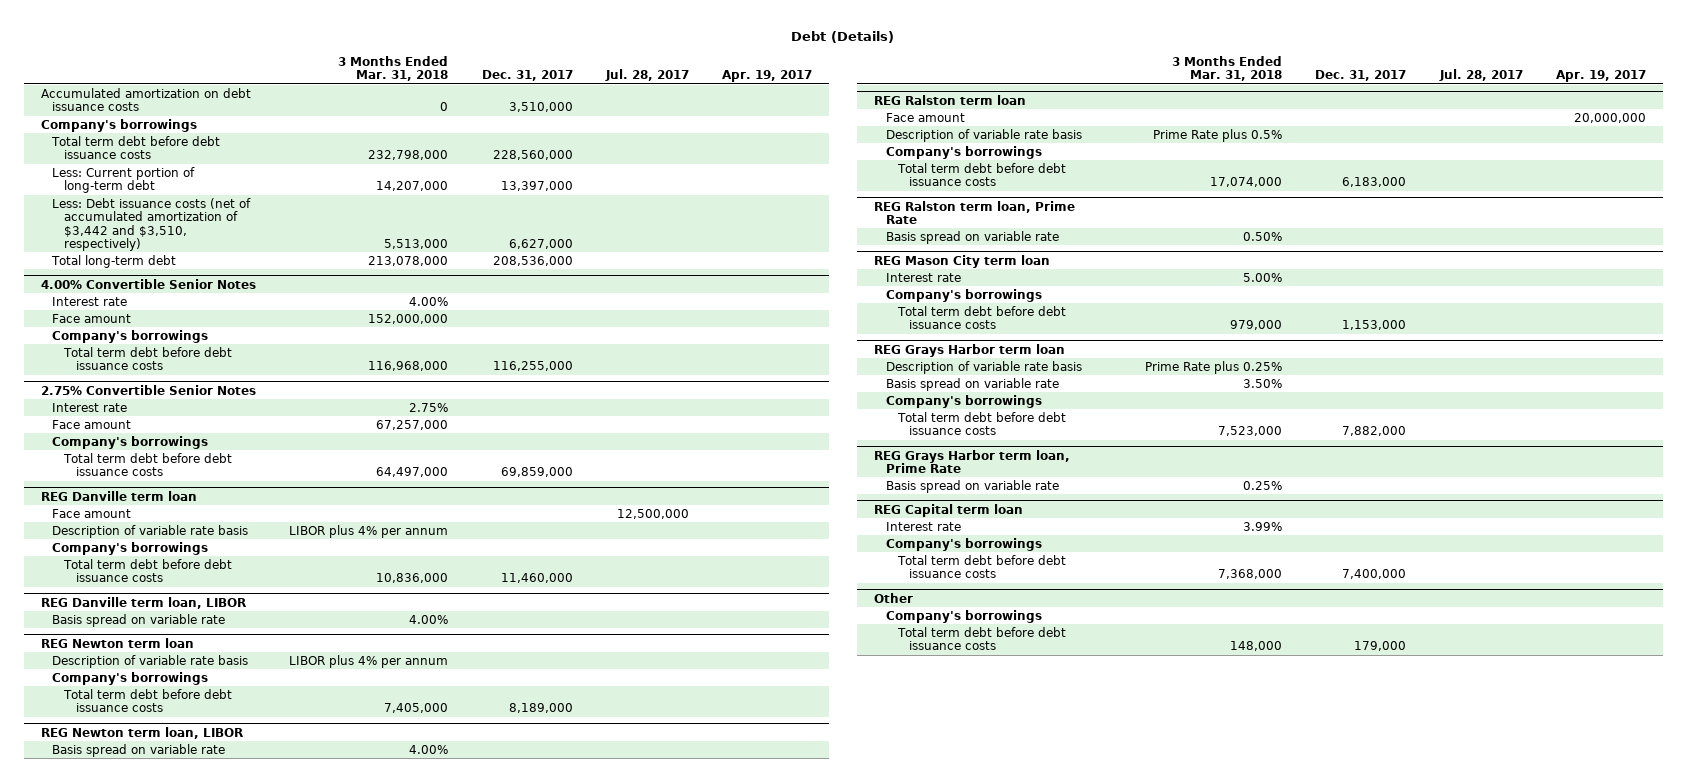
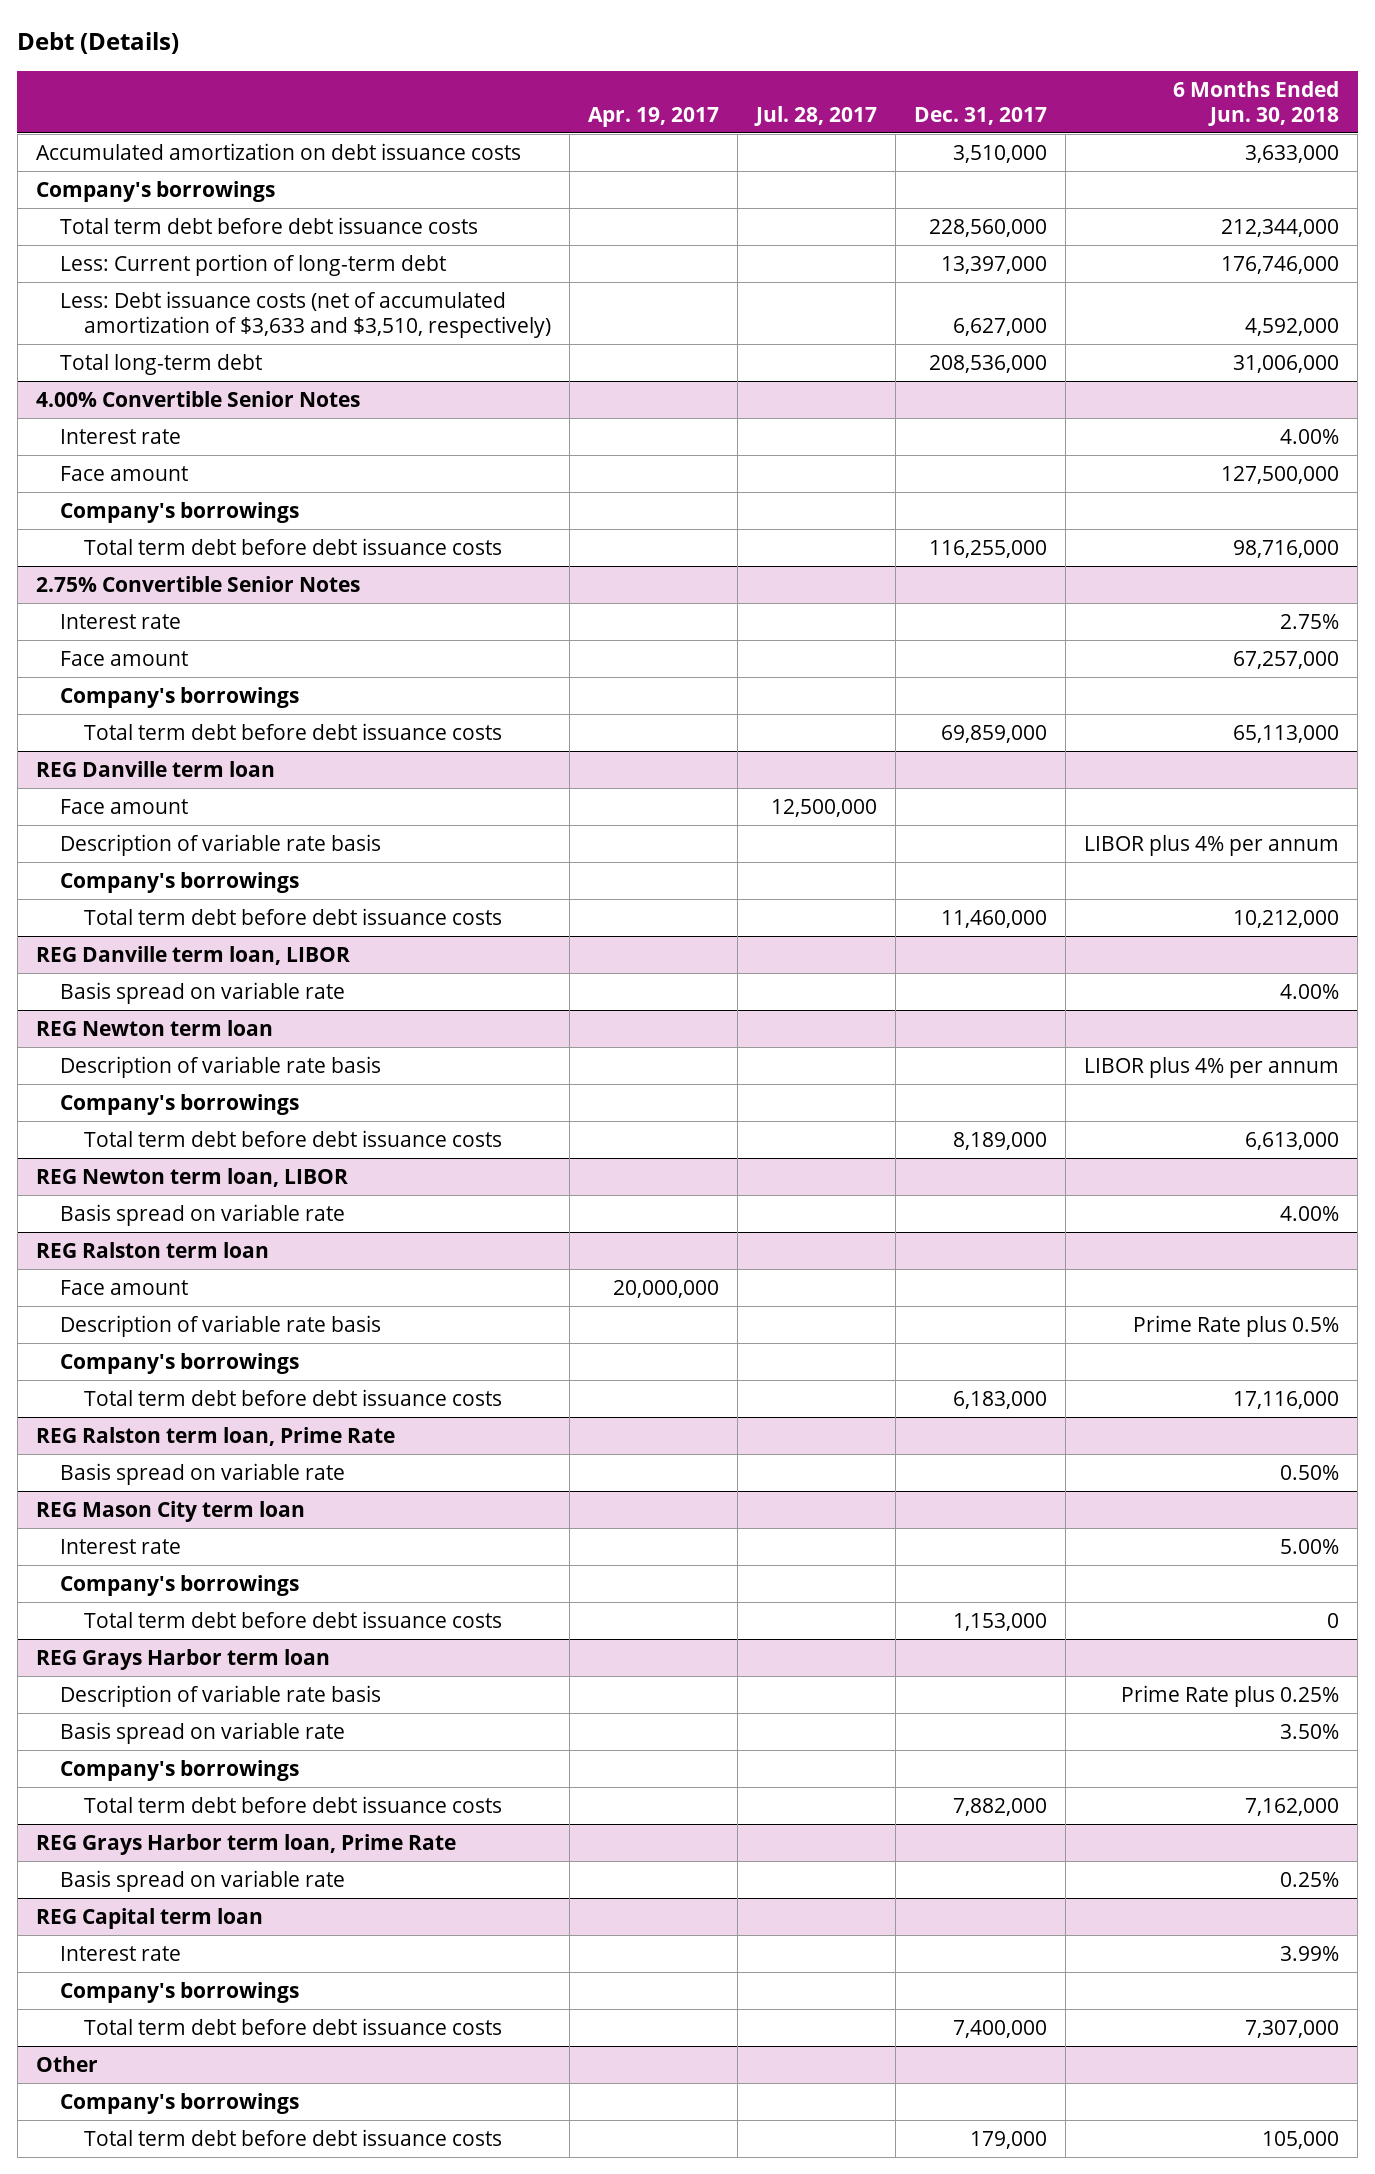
[338,55,449,81] 3 Months Ended Mar. 31, 2018 -> none
none -> [1173,80,1340,126] 6 Months Ended Jun. 30, 2018
[52,197,252,251] Less: Debt issuance costs (net of accumulated amortization of $3,442 and $3,510, respectively) -> [59,290,552,339] Less: Debt issuance costs (net of accumulated amortization of $3,633 and $3,510, respectively)

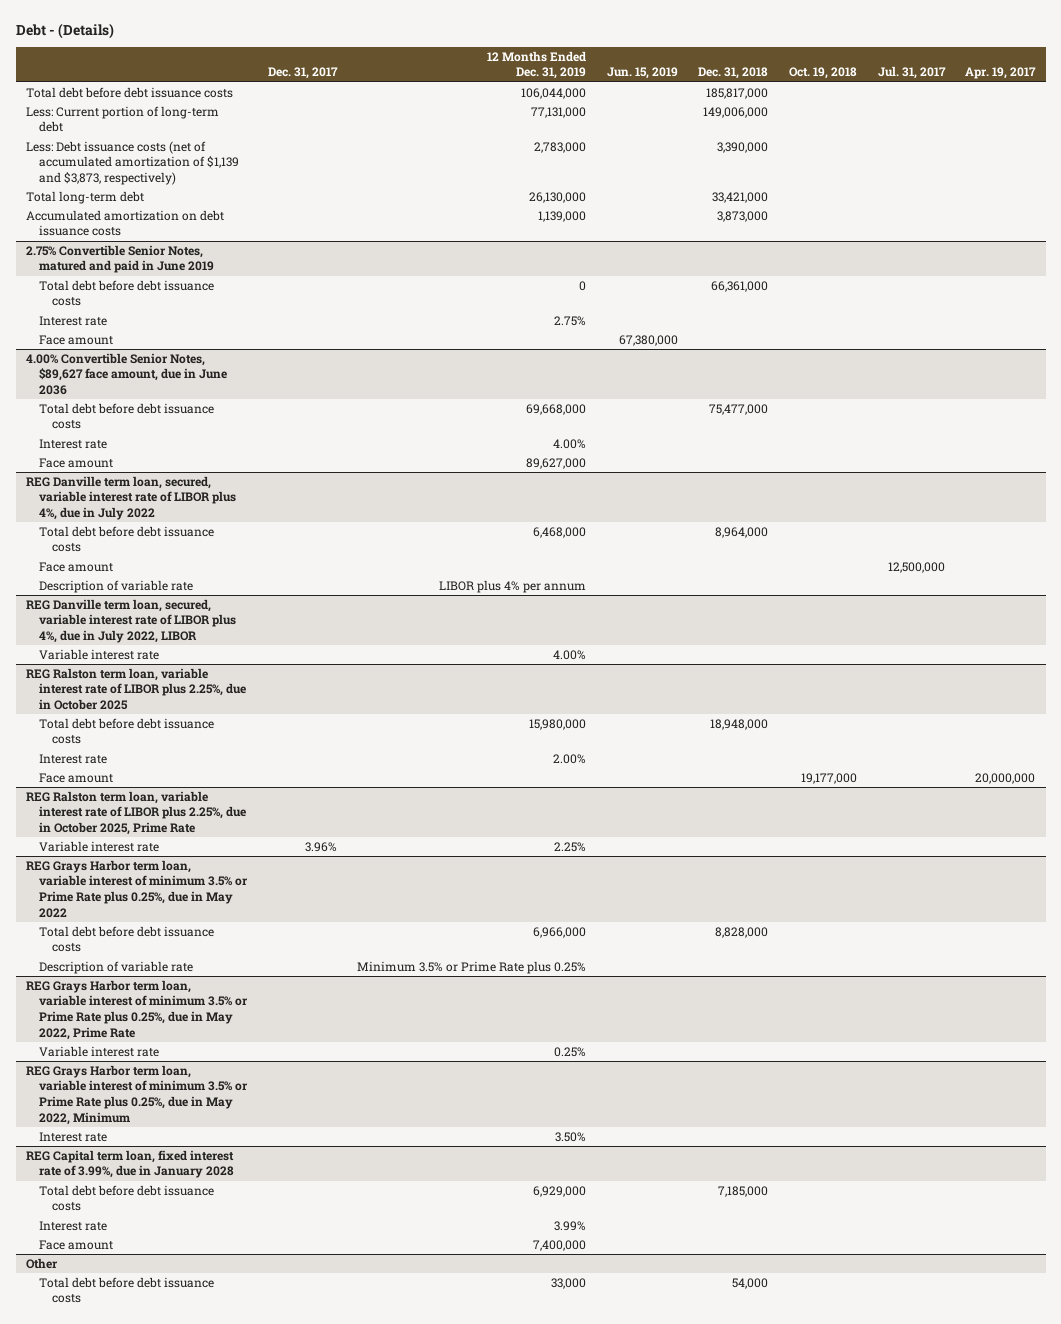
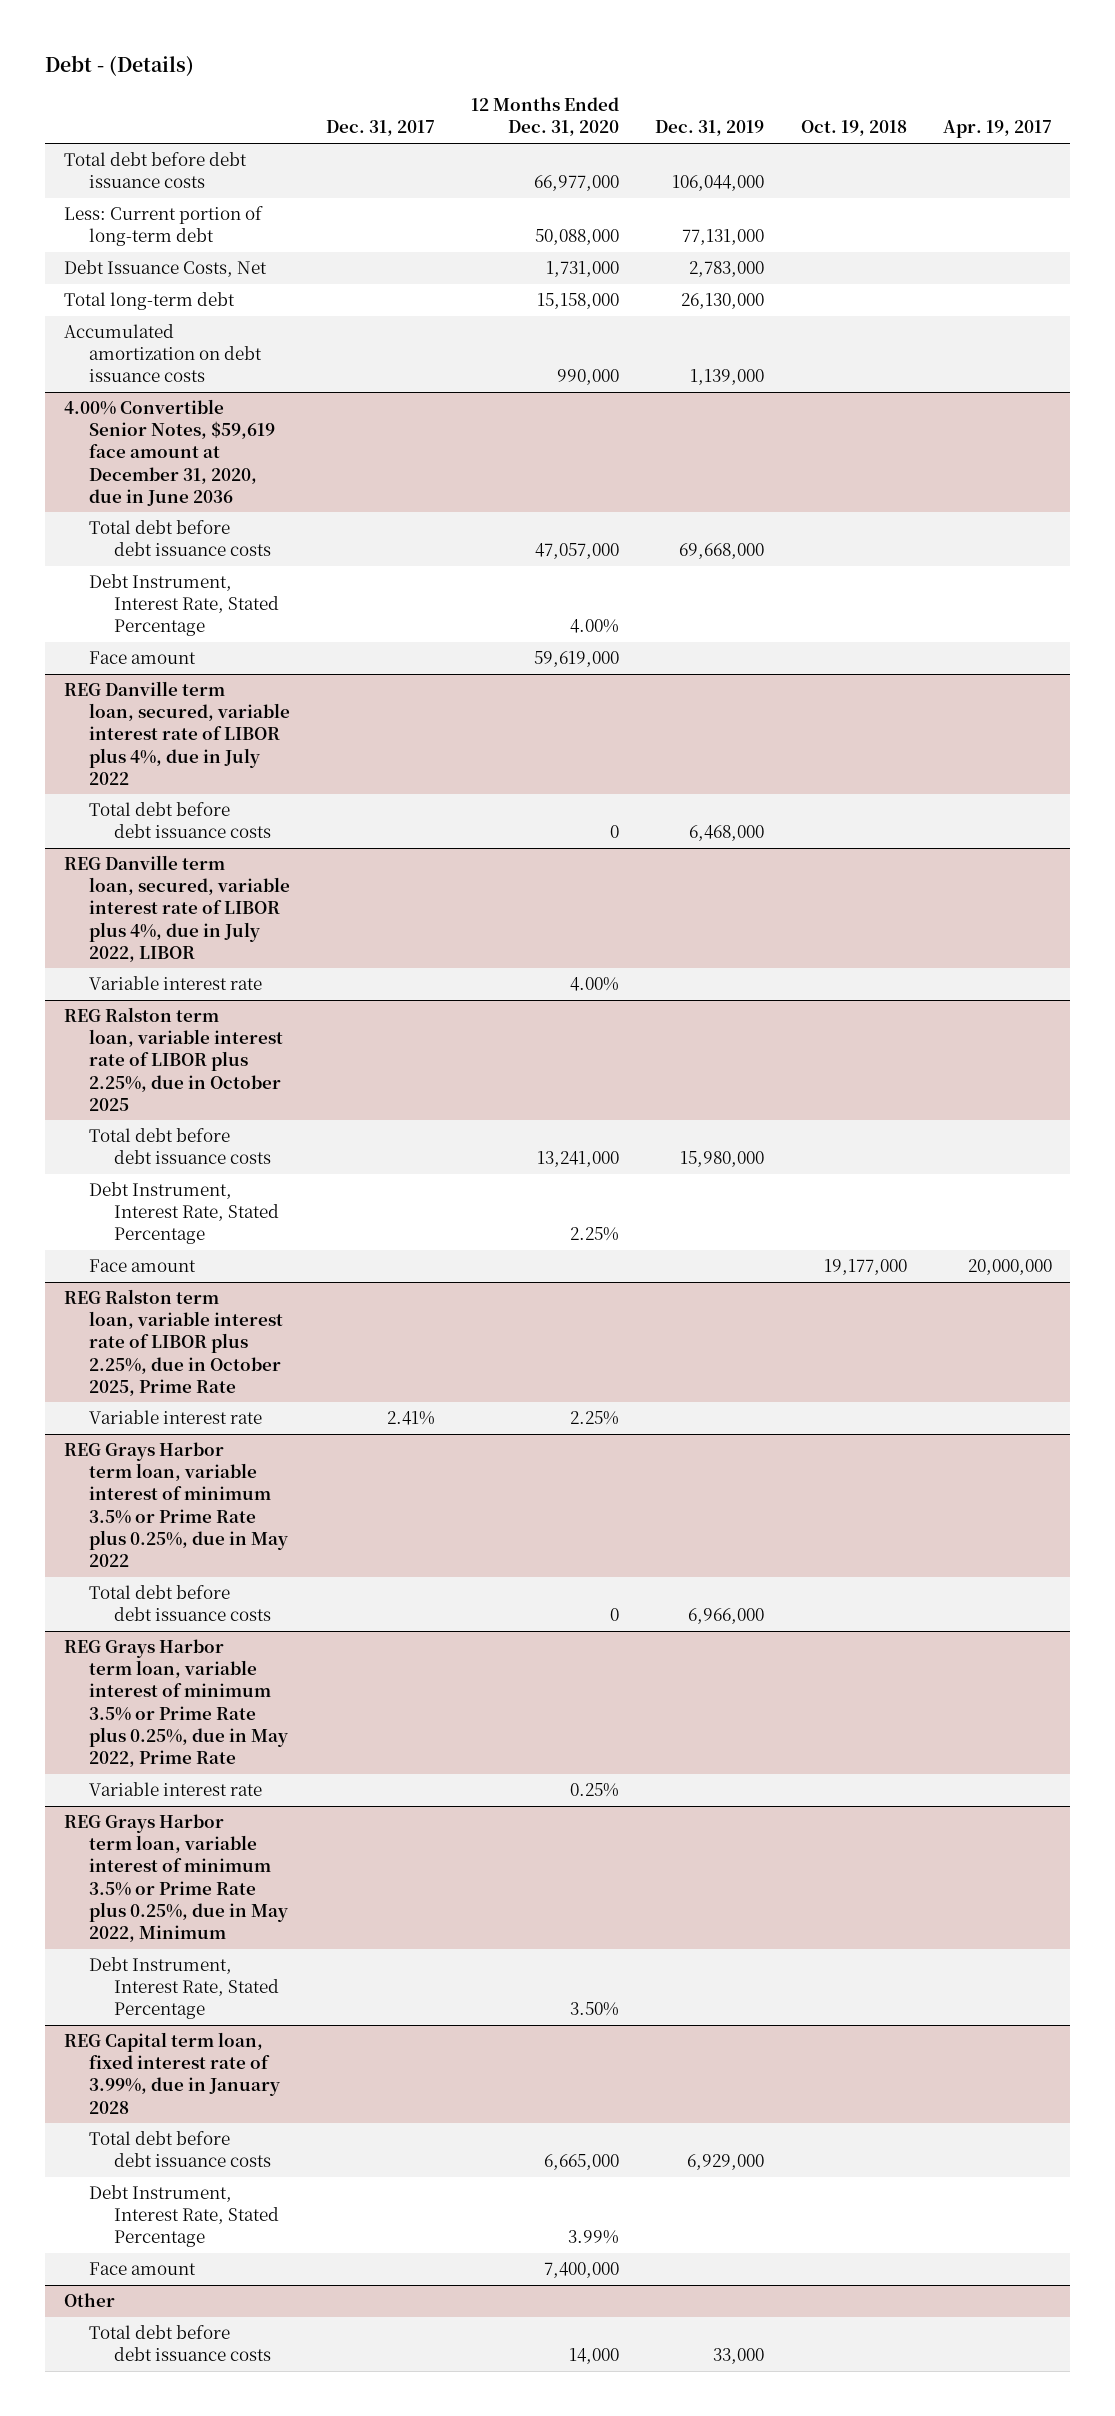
[487,50,587,80] 12 Months Ended Dec. 31, 2019 -> none
[606,67,678,80] Jun. 15, 2019 -> none
[698,67,769,80] Dec. 31, 2018 -> none
[877,66,946,80] Jul. 31, 2017 -> none
none -> [471,97,620,137] 12 Months Ended Dec. 31, 2020
none -> [655,120,765,137] Dec. 31, 2019
[26,140,240,186] Less: Debt issuance costs (net of accumulated amortization of $1,139 and $3,873, respectively) -> [63,260,267,278] Debt Issuance Costs, Net
[26,244,215,274] 2.75% Convertible Senior Notes, matured and paid in June 2019 -> none
[39,279,215,307] Total debt before debt issuance costs -> none
[39,315,108,326] Interest rate -> none
[39,334,114,345] Face amount -> none
[26,352,228,396] 4.00% Convertible Senior Notes, $89,627 face amount, due in June 2036 -> [63,399,275,506] 4.00% Convertible Senior Notes, $59,619 face amount at December 31, 2020, due in June 2036
[39,438,108,449] Interest rate -> [88,574,280,637] Debt Instrument, Interest Rate, Stated Percentage
[39,561,114,572] Face amount -> none
[39,579,194,593] Description of variable rate -> none
[39,753,108,764] Interest rate -> [88,1182,280,1245] Debt Instrument, Interest Rate, Stated Percentage
[304,841,337,852] 3.96% -> [387,1411,436,1426] 2.41%
[39,960,194,974] Description of variable rate -> none
[39,1131,108,1142] Interest rate -> [88,1957,280,2020] Debt Instrument, Interest Rate, Stated Percentage
[39,1220,108,1231] Interest rate -> [88,2185,280,2248] Debt Instrument, Interest Rate, Stated Percentage

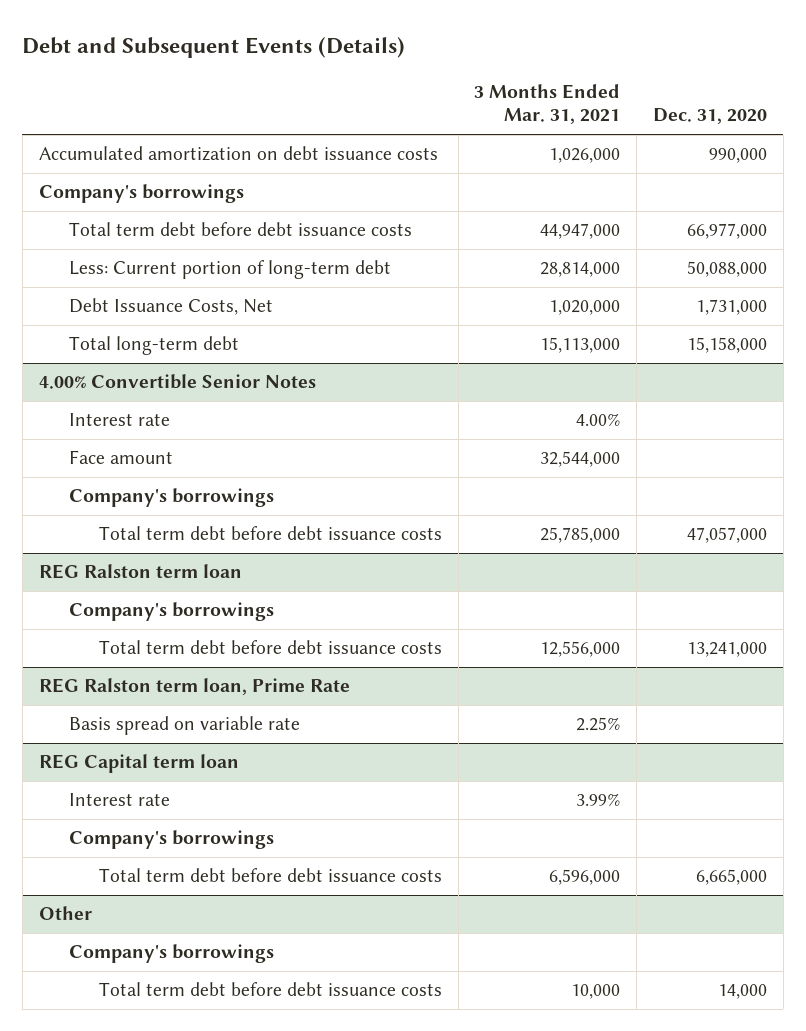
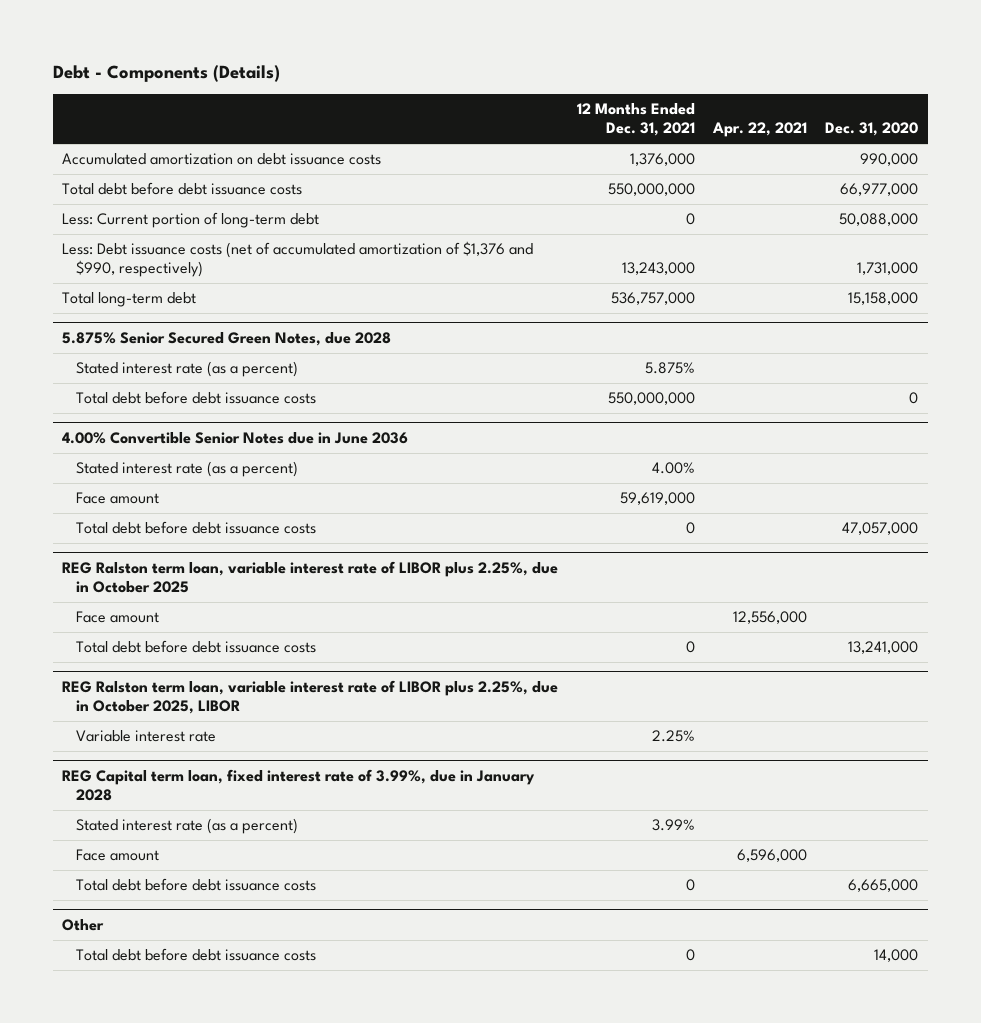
[22,36,406,58] Debt and Subsequent Events (Details) -> [53,64,281,82] Debt - Components (Details)
[474,83,621,125] 3 Months Ended Mar. 31, 2021 -> none
none -> [576,103,695,137] 12 Months Ended Dec. 31, 2021
none -> [712,122,808,138] Apr. 22, 2021
[38,184,244,204] Company's borrowings -> none
[68,222,412,237] Total term debt before debt issuance costs -> [62,182,303,196] Total debt before debt issuance costs
[68,298,273,316] Debt Issuance Costs, Net -> [62,241,534,278] Less: Debt issuance costs (net of accumulated amortization of $1,376 and $990, respectively)
none -> [62,331,392,346] 5.875% Senior Secured Green Notes, due 2028
none -> [75,361,298,378] Stated interest rate (as a percent)
none -> [75,391,316,405] Total debt before debt issuance costs
[38,374,316,390] 4.00% Convertible Senior Notes -> [62,431,409,444] 4.00% Convertible Senior Notes due in June 2036
[68,413,170,427] Interest rate -> [75,461,298,478] Stated interest rate (as a percent)
[68,488,274,508] Company's borrowings -> none
[68,602,274,622] Company's borrowings -> none
[38,678,350,696] REG Ralston term loan, Prime Rate -> none
[68,716,300,736] Basis spread on variable rate -> none
[68,830,274,850] Company's borrowings -> none
[98,526,442,541] Total term debt before debt issuance costs -> [75,521,316,535] Total debt before debt issuance costs
[38,564,242,580] REG Ralston term loan -> [62,560,559,594] REG Ralston term loan, variable interest rate of LIBOR plus 2.25%, due in October 2025
none -> [75,611,159,624] Face amount
[98,640,442,655] Total term debt before debt issuance costs -> [75,640,316,654] Total debt before debt issuance costs
none -> [62,679,559,715] REG Ralston term loan, variable interest rate of LIBOR plus 2.25%, due in October 2025, LIBOR
none -> [75,730,216,743] Variable interest rate
[38,754,239,774] REG Capital term loan -> [62,768,536,802] REG Capital term loan, fixed interest rate of 3.99%, due in January 2028
[68,793,170,807] Interest rate -> [75,818,298,835] Stated interest rate (as a percent)
none -> [75,849,159,862] Face amount
[98,868,442,883] Total term debt before debt issuance costs -> [75,878,316,892] Total debt before debt issuance costs
[68,944,274,964] Company's borrowings -> none
[98,982,442,997] Total term debt before debt issuance costs -> [75,948,316,962] Total debt before debt issuance costs

